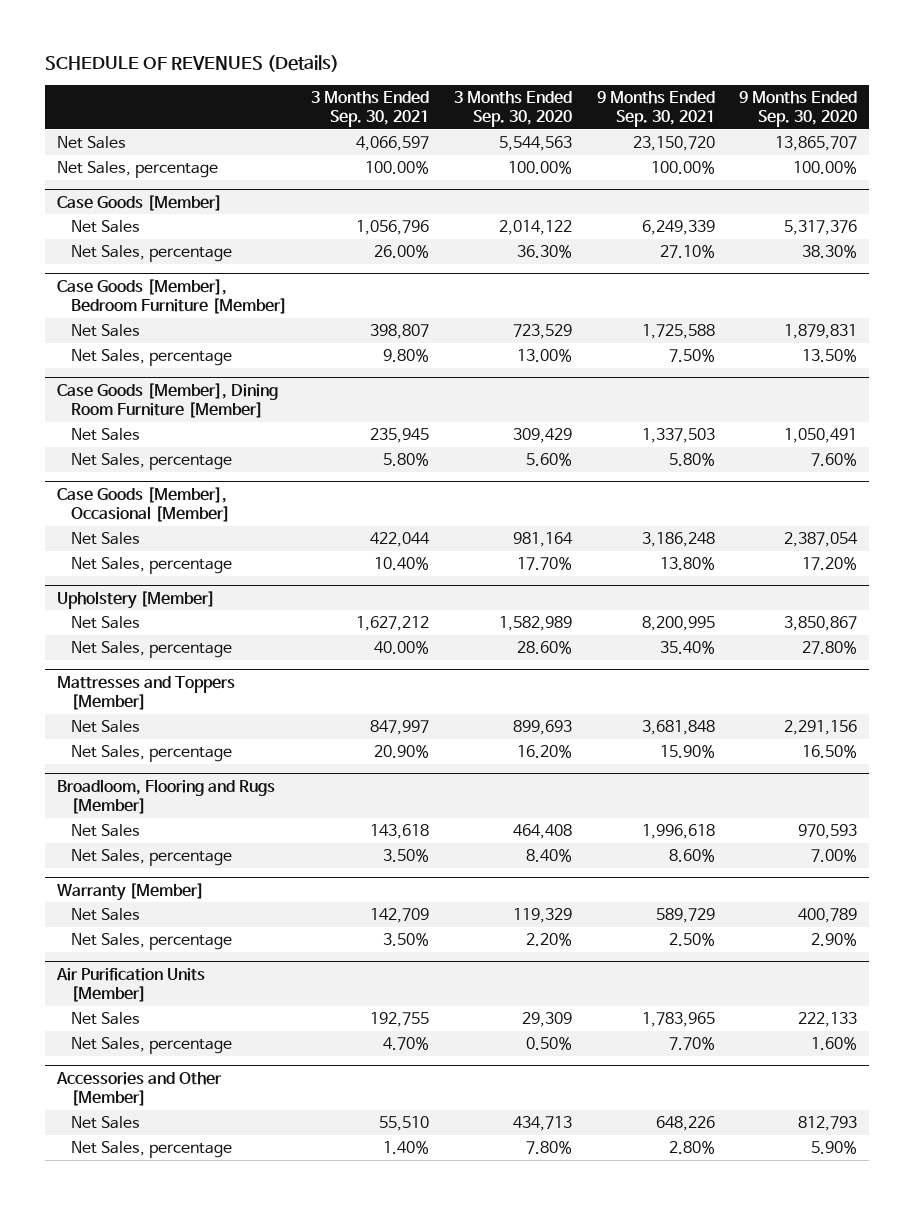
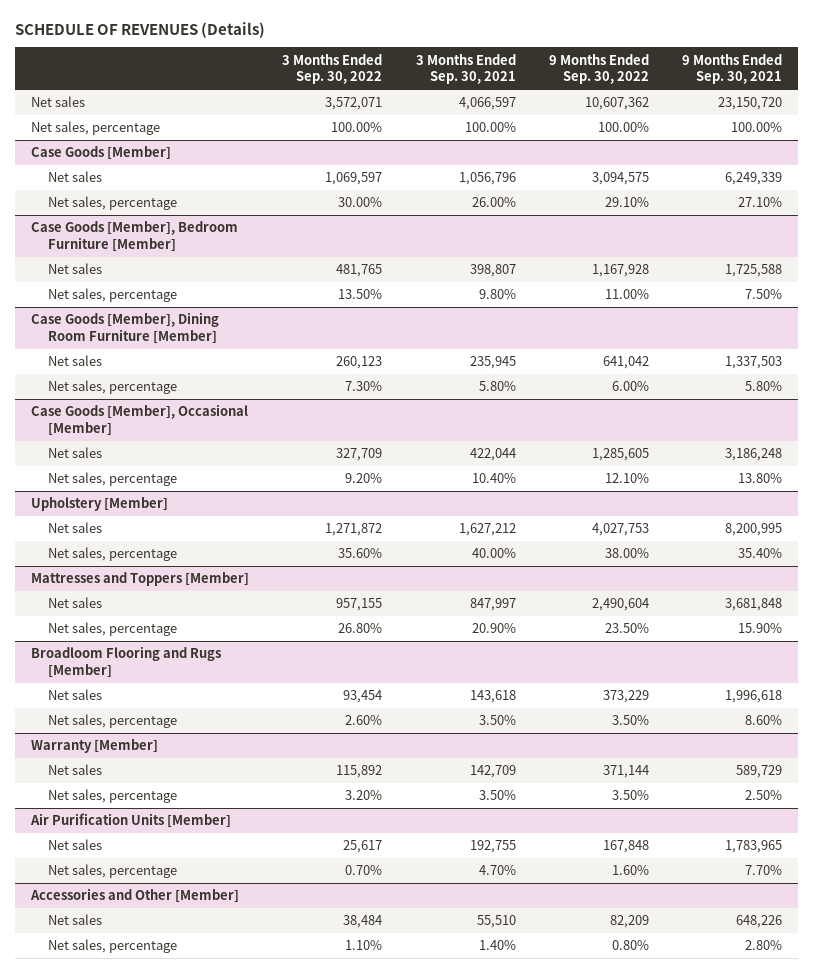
[453,90,572,128] 3 Months Ended Sep. 30, 2020 -> none
[739,90,858,128] 9 Months Ended Sep. 30, 2020 -> none
none -> [282,53,383,85] 3 Months Ended Sep. 30, 2022
none -> [548,53,649,85] 9 Months Ended Sep. 30, 2022
[57,135,127,149] Net Sales -> [31,96,86,108] Net sales
[57,160,219,178] Net Sales, percentage -> [31,121,161,136] Net sales, percentage
[70,219,140,233] Net Sales -> [48,171,103,183] Net sales
[70,244,232,262] Net Sales, percentage -> [48,196,178,211] Net sales, percentage
[70,323,140,337] Net Sales -> [48,263,103,275] Net sales
[70,348,232,366] Net Sales, percentage -> [48,288,178,303] Net sales, percentage
[70,427,140,441] Net Sales -> [48,355,103,367] Net sales
[70,452,232,470] Net Sales, percentage -> [48,380,178,395] Net sales, percentage
[70,531,140,545] Net Sales -> [48,447,103,459] Net sales
[70,556,232,574] Net Sales, percentage -> [48,472,178,487] Net sales, percentage
[70,615,140,629] Net Sales -> [48,522,103,534] Net sales
[70,640,232,658] Net Sales, percentage -> [48,547,178,562] Net sales, percentage
[70,719,140,733] Net Sales -> [48,597,103,609] Net sales
[70,744,232,762] Net Sales, percentage -> [48,622,178,637] Net sales, percentage
[57,778,276,815] Broadloom, Flooring and Rugs [Member] -> [31,646,222,678] Broadloom Flooring and Rugs [Member]
[70,823,140,837] Net Sales -> [48,689,103,701] Net sales
[70,848,232,866] Net Sales, percentage -> [48,714,178,729] Net sales, percentage
[70,907,140,921] Net Sales -> [48,764,103,776] Net sales
[70,932,232,950] Net Sales, percentage -> [48,789,178,804] Net sales, percentage
[70,1011,140,1025] Net Sales -> [48,839,103,851] Net sales
[70,1036,232,1054] Net Sales, percentage -> [48,864,178,879] Net sales, percentage
[70,1115,140,1129] Net Sales -> [48,914,103,926] Net sales
[70,1140,232,1158] Net Sales, percentage -> [48,939,178,954] Net sales, percentage

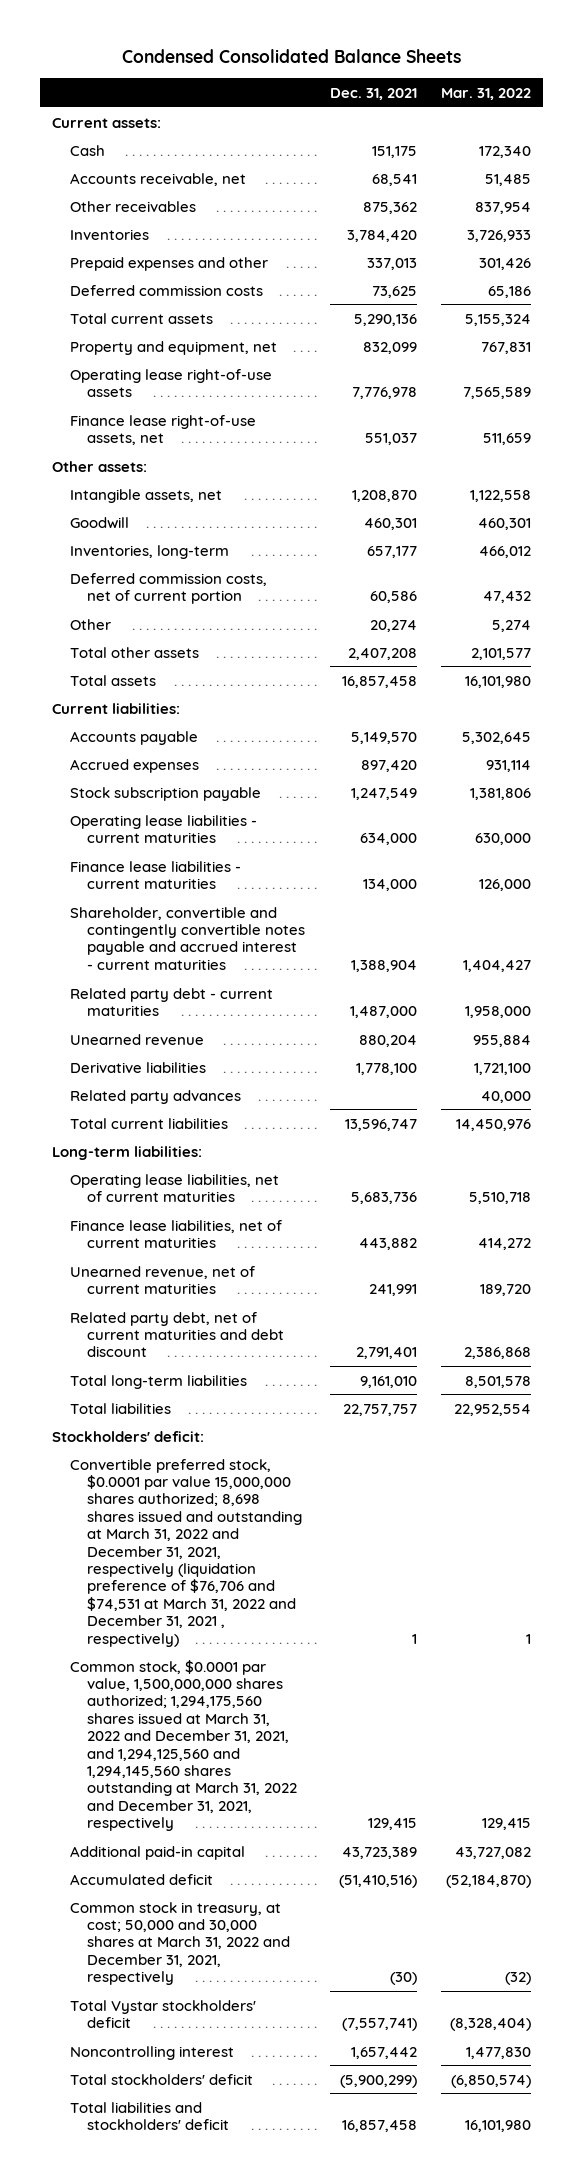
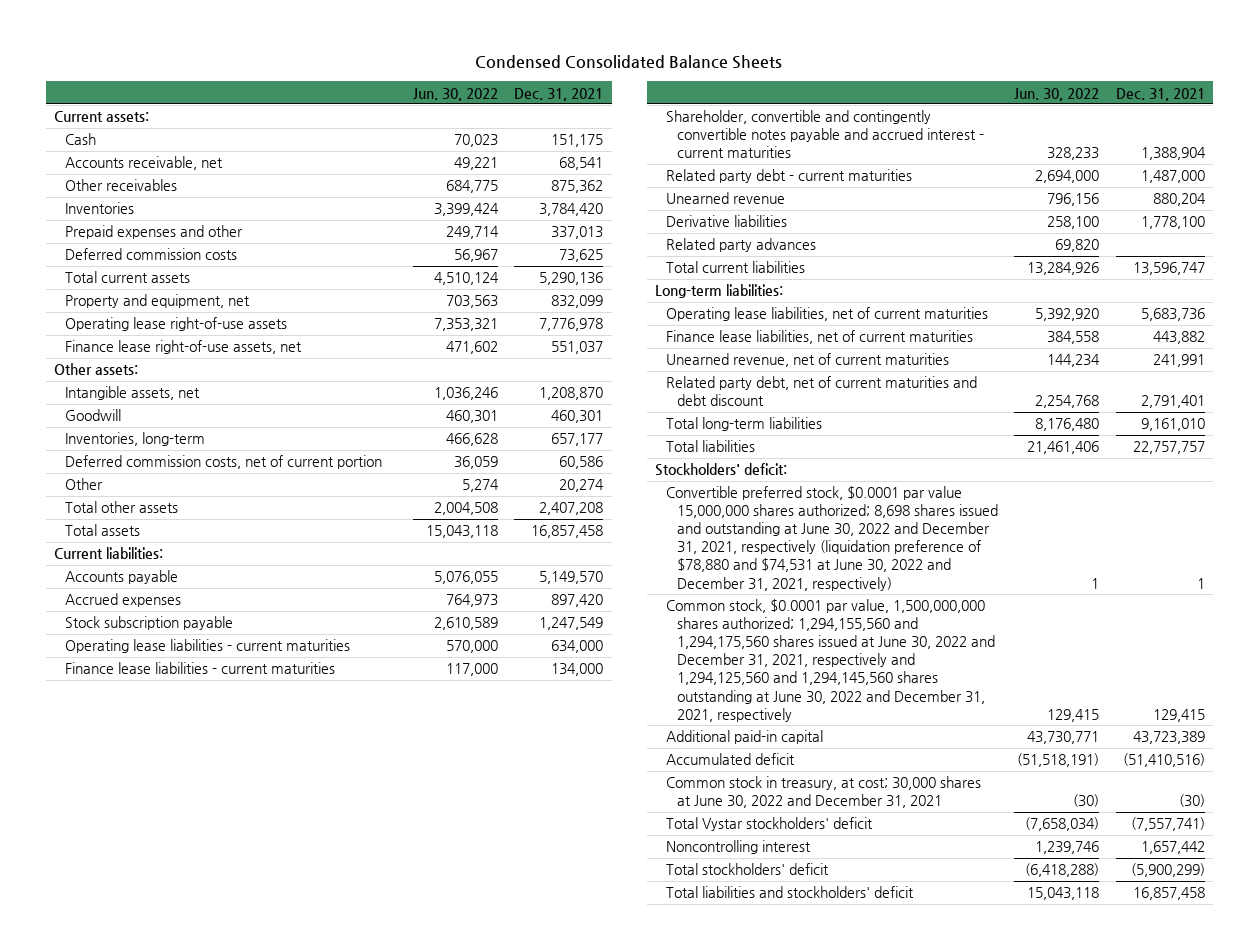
[441,87,532,100] Mar. 31, 2022 -> none
none -> [412,87,498,101] Jun. 30, 2022
[69,1458,302,1647] Convertible preferred stock, $0.0001 par value 15,000,000 shares authorized; 8,698 shares issued and outstanding at March 31, 2022 and December 31, 2021, respectively (liquidation preference of $76,706 and $74,531 at March 31, 2022 and December 31, 2021 , respectively) -> [665,486,998,591] Convertible preferred stock, $0.0001 par value 15,000,000 shares authorized; 8,698 shares issued and outstanding at June 30, 2022 and December 31, 2021, respectively (liquidation preference of $78,880 and $74,531 at June 30, 2022 and December 31, 2021, respectively)
[69,1659,297,1832] Common stock, $0.0001 par value, 1,500,000,000 shares authorized; 1,294,175,560 shares issued at March 31, 2022 and December 31, 2021, and 1,294,125,560 and 1,294,145,560 shares outstanding at March 31, 2022 and December 31, 2021, respectively -> [665,599,995,722] Common stock, $0.0001 par value, 1,500,000,000 shares authorized; 1,294,155,560 and 1,294,175,560 shares issued at June 30, 2022 and December 31, 2021, respectively and 1,294,125,560 and 1,294,145,560 shares outstanding at June 30, 2022 and December 31, 2021, respectively
[69,1901,290,1986] Common stock in treasury, at cost; 50,000 and 30,000 shares at March 31, 2022 and December 31, 2021, respectively -> [665,776,981,809] Common stock in treasury, at cost; 30,000 shares at June 30, 2022 and December 31, 2021

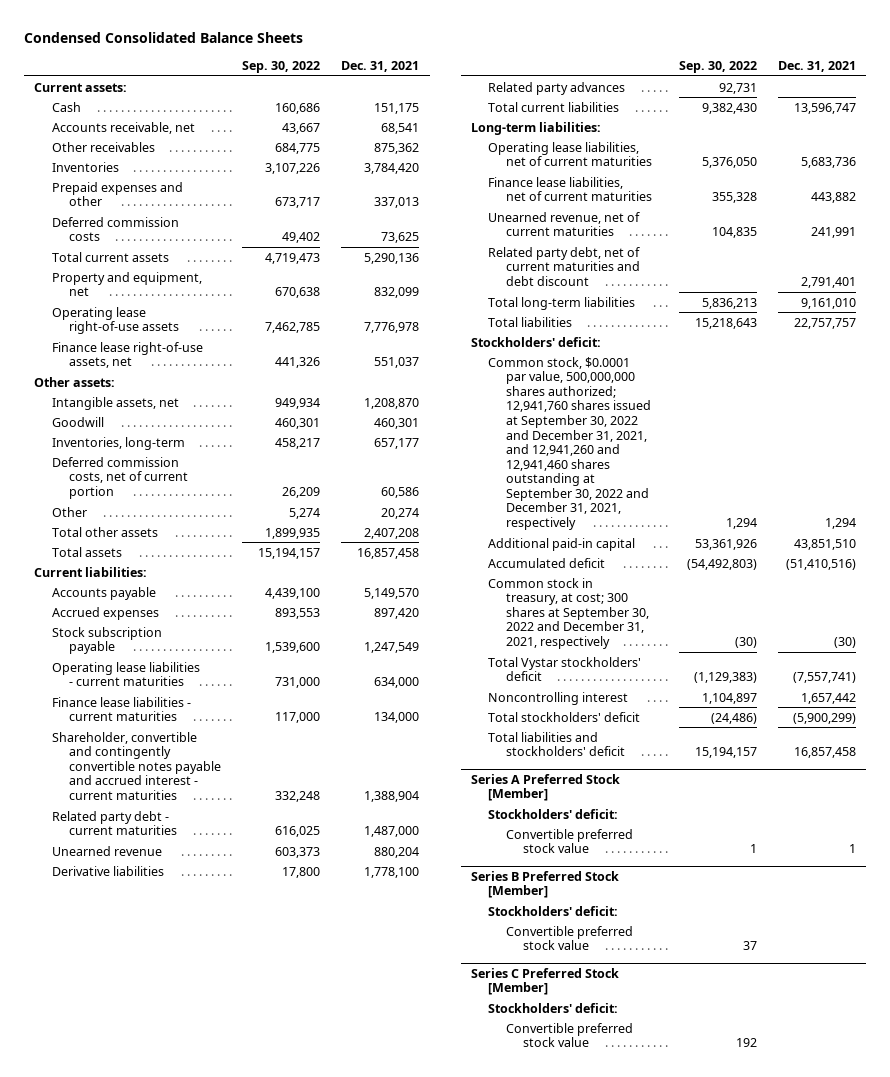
[412,87,498,101] Jun. 30, 2022 -> none
none -> [242,61,321,74] Sep. 30, 2022
[665,486,998,591] Convertible preferred stock, $0.0001 par value 15,000,000 shares authorized; 8,698 shares issued and outstanding at June 30, 2022 and December 31, 2021, respectively (liquidation preference of $78,880 and $74,531 at June 30, 2022 and December 31, 2021, respectively) -> none
[665,599,995,722] Common stock, $0.0001 par value, 1,500,000,000 shares authorized; 1,294,155,560 and 1,294,175,560 shares issued at June 30, 2022 and December 31, 2021, respectively and 1,294,125,560 and 1,294,145,560 shares outstanding at June 30, 2022 and December 31, 2021, respectively -> [488,356,651,531] Common stock, $0.0001 par value, 500,000,000 shares authorized; 12,941,760 shares issued at September 30, 2022 and December 31, 2021, and 12,941,260 and 12,941,460 shares outstanding at September 30, 2022 and December 31, 2021, respectively
[1152,708,1205,722] 129,415 -> [824,518,856,530] 1,294
[1132,731,1205,745] 43,723,389 -> [793,538,856,550] 43,851,510
[665,776,981,809] Common stock in treasury, at cost; 30,000 shares at June 30, 2022 and December 31, 2021 -> [488,577,649,649] Common stock in treasury, at cost; 300 shares at September 30, 2022 and December 31, 2021, respectively
none -> [470,773,620,802] Series A Preferred Stock [Member]
none -> [488,808,619,819] Stockholders' deficit:
none -> [505,828,633,854] Convertible preferred stock value
none -> [470,870,619,899] Series B Preferred Stock [Member]
none -> [488,905,619,916] Stockholders' deficit:
none -> [505,925,633,951] Convertible preferred stock value
none -> [470,967,619,996] Series C Preferred Stock [Member]
none -> [488,1002,619,1013] Stockholders' deficit:
none -> [505,1022,633,1048] Convertible preferred stock value

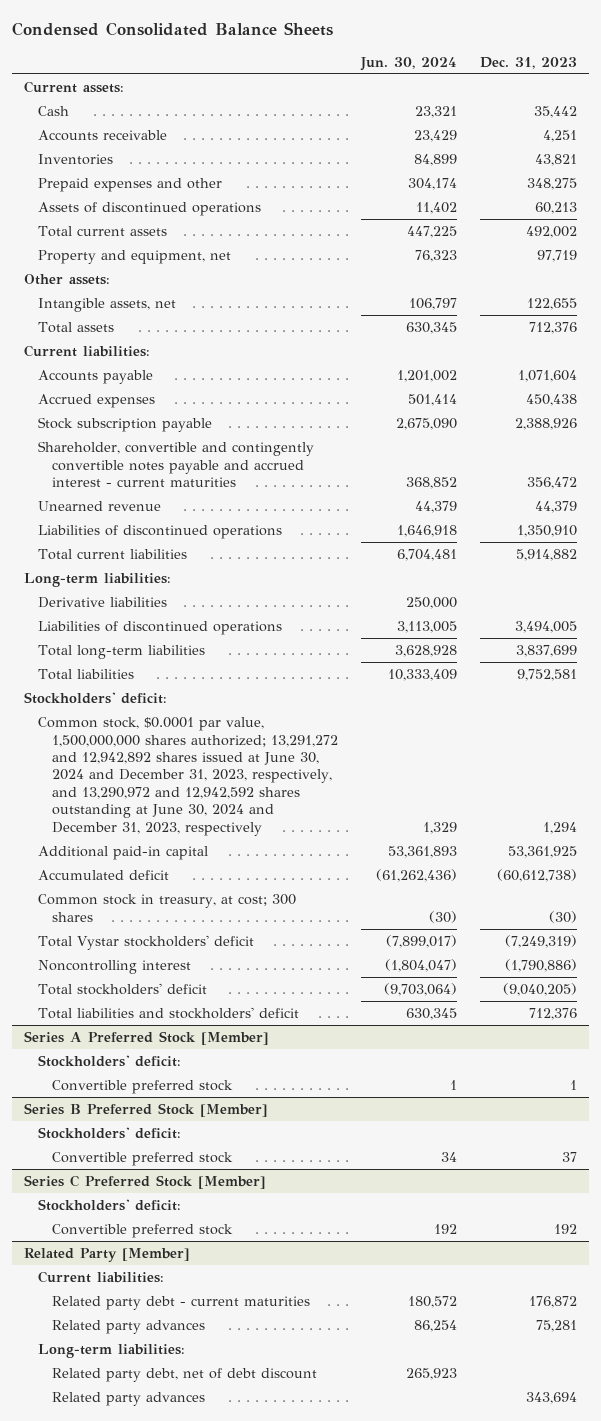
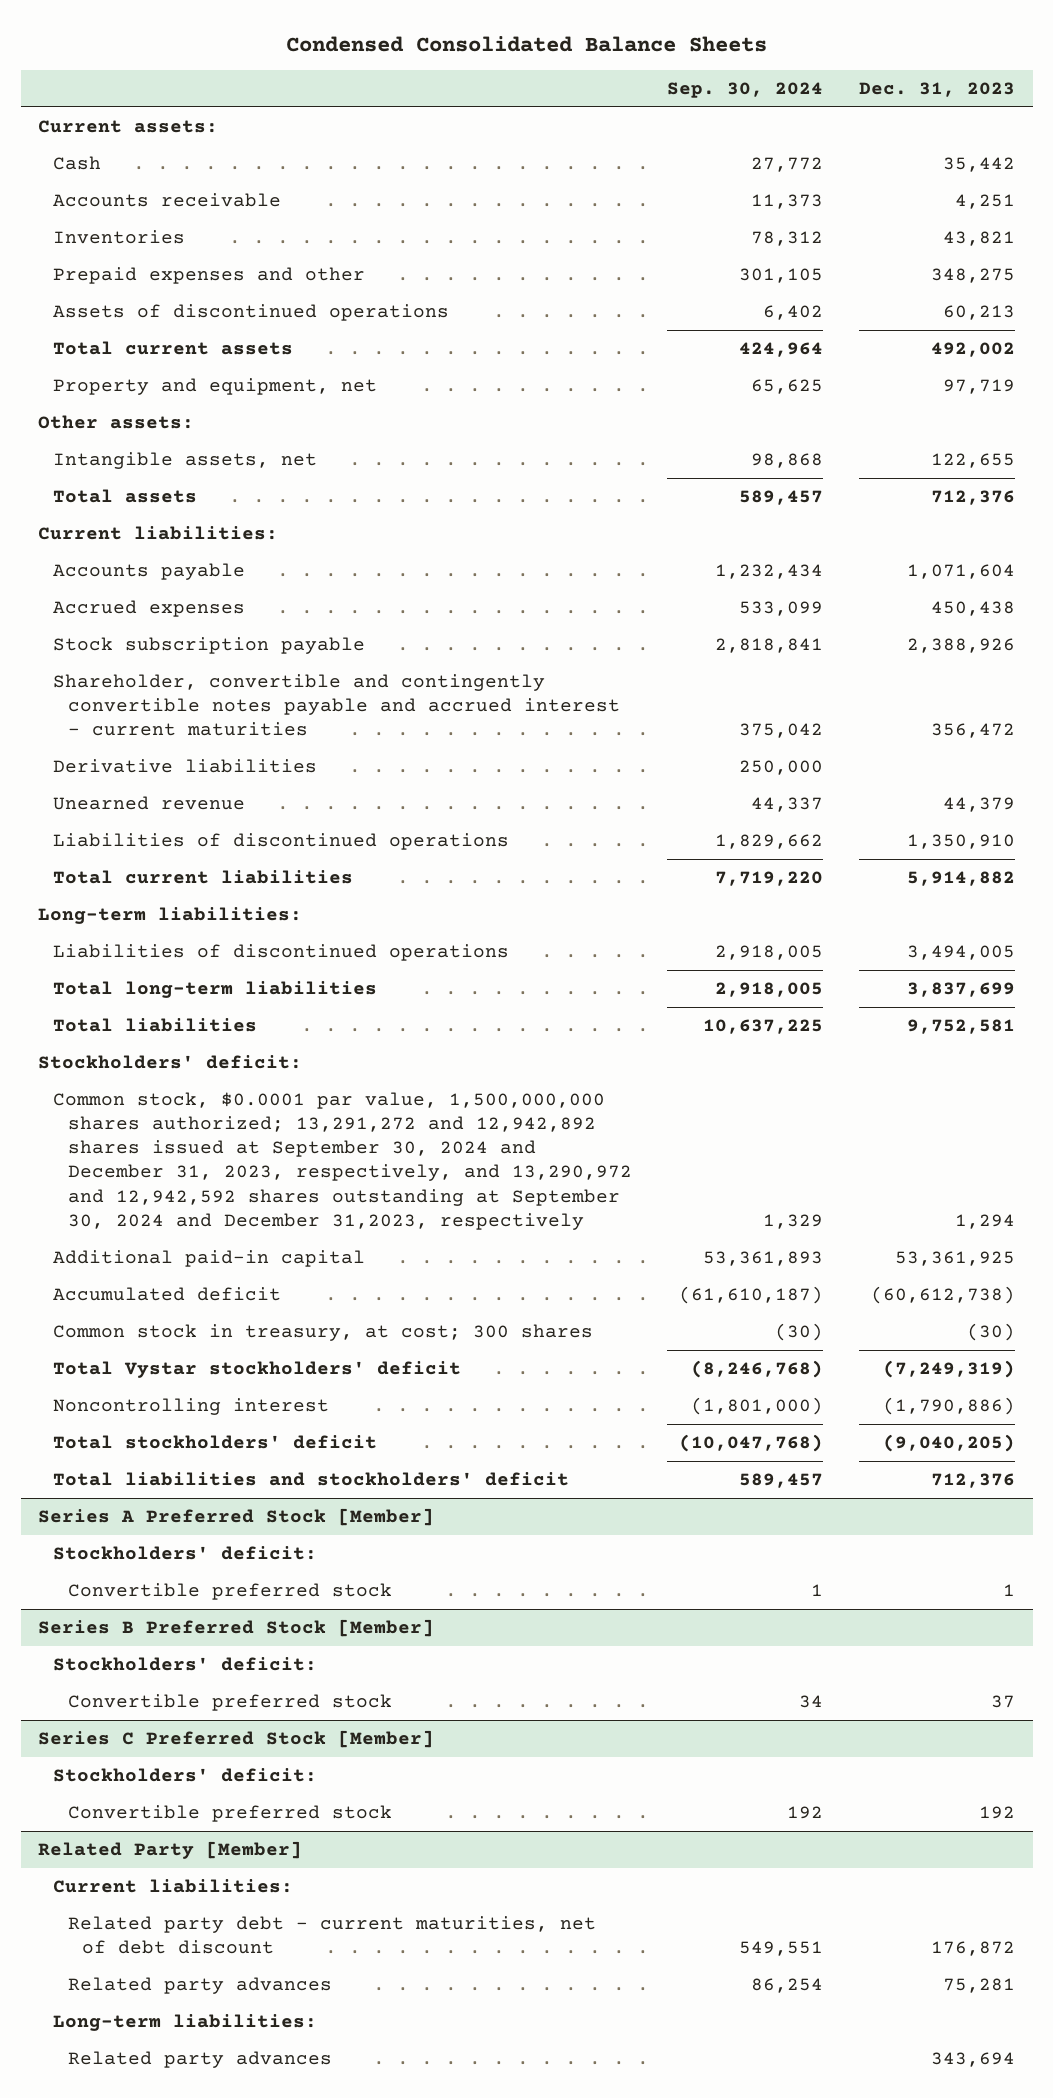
[359,56,457,71] Jun. 30, 2024 -> none
none -> [667,82,824,99] Sep. 30, 2024
[37,597,167,609] Derivative liabilities -> [53,758,318,773] Derivative liabilities
[37,717,338,836] Common stock, $0.0001 par value, 1,500,000,000 shares authorized; 13,291,272 and 12,942,892 shares issued at June 30, 2024 and December 31, 2023, respectively, and 13,290,972 and 12,942,592 shares outstanding at June 30, 2024 and December 31, 2023, respectively -> [53,1091,632,1230] Common stock, $0.0001 par value, 1,500,000,000 shares authorized; 13,291,272 and 12,942,892 shares issued at September 30, 2024 and December 31, 2023, respectively, and 13,290,972 and 12,942,592 shares outstanding at September 30, 2024 and December 31,2023, respectively
[51,1296,310,1311] Related party debt - current maturities -> [67,1915,596,1955] Related party debt - current maturities, net of debt discount
[51,1368,317,1383] Related party debt, net of debt discount -> none

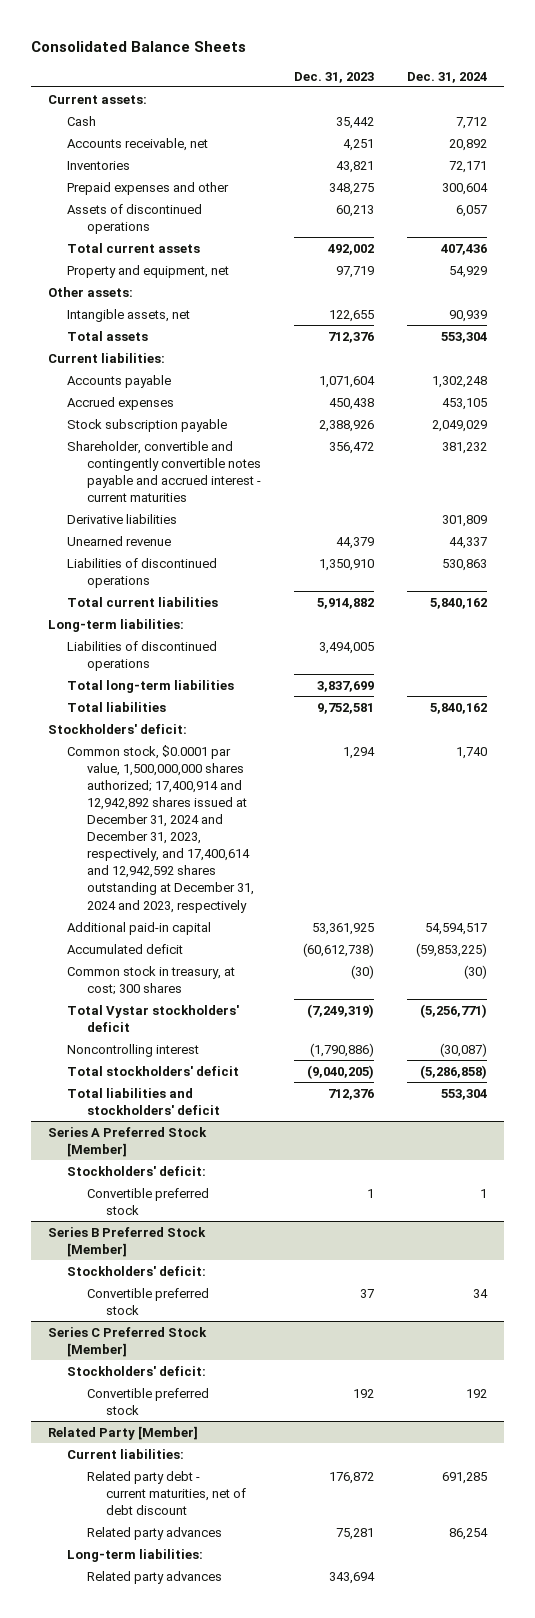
[285,35,767,52] Condensed Consolidated Balance Sheets -> [31,40,247,52] Consolidated Balance Sheets
[667,82,824,99] Sep. 30, 2024 -> none
none -> [407,71,488,83] Dec. 31, 2024
[53,192,282,207] Accounts receivable -> [67,137,209,151] Accounts receivable, net
[53,1091,632,1230] Common stock, $0.0001 par value, 1,500,000,000 shares authorized; 13,291,272 and 12,942,892 shares issued at September 30, 2024 and December 31, 2023, respectively, and 13,290,972 and 12,942,592 shares outstanding at September 30, 2024 and December 31,2023, respectively -> [67,744,254,913] Common stock, $0.0001 par value, 1,500,000,000 shares authorized; 17,400,914 and 12,942,892 shares issued at December 31, 2024 and December 31, 2023, respectively, and 17,400,614 and 12,942,592 shares outstanding at December 31, 2024 and 2023, respectively

